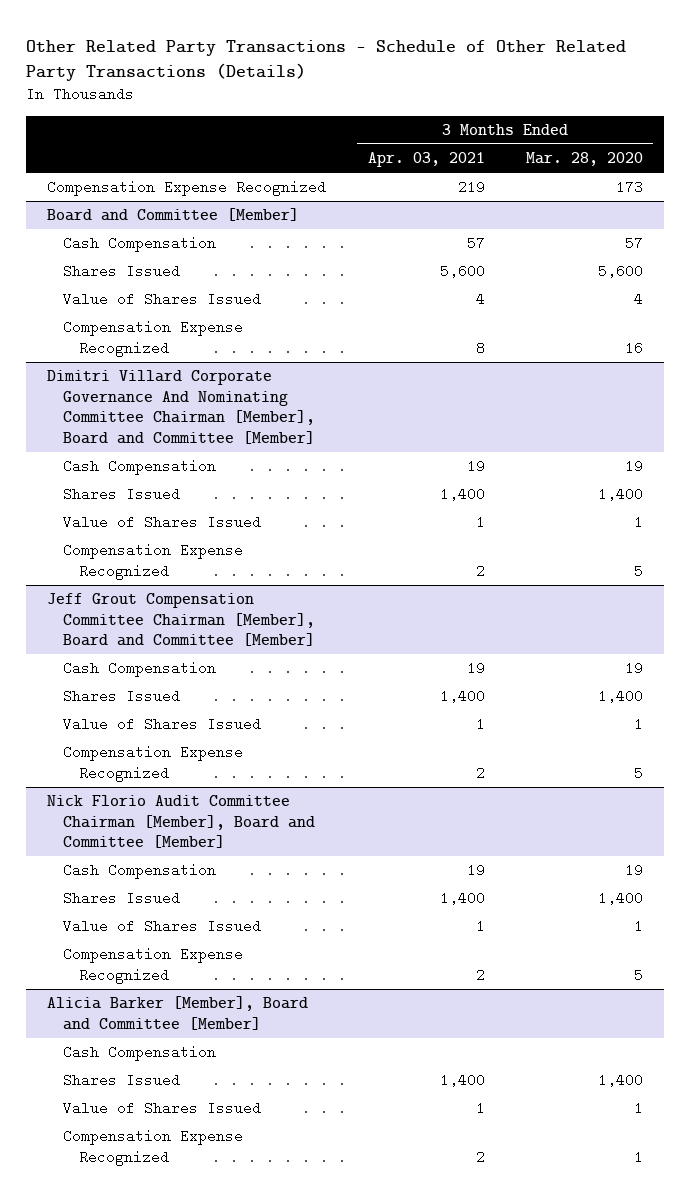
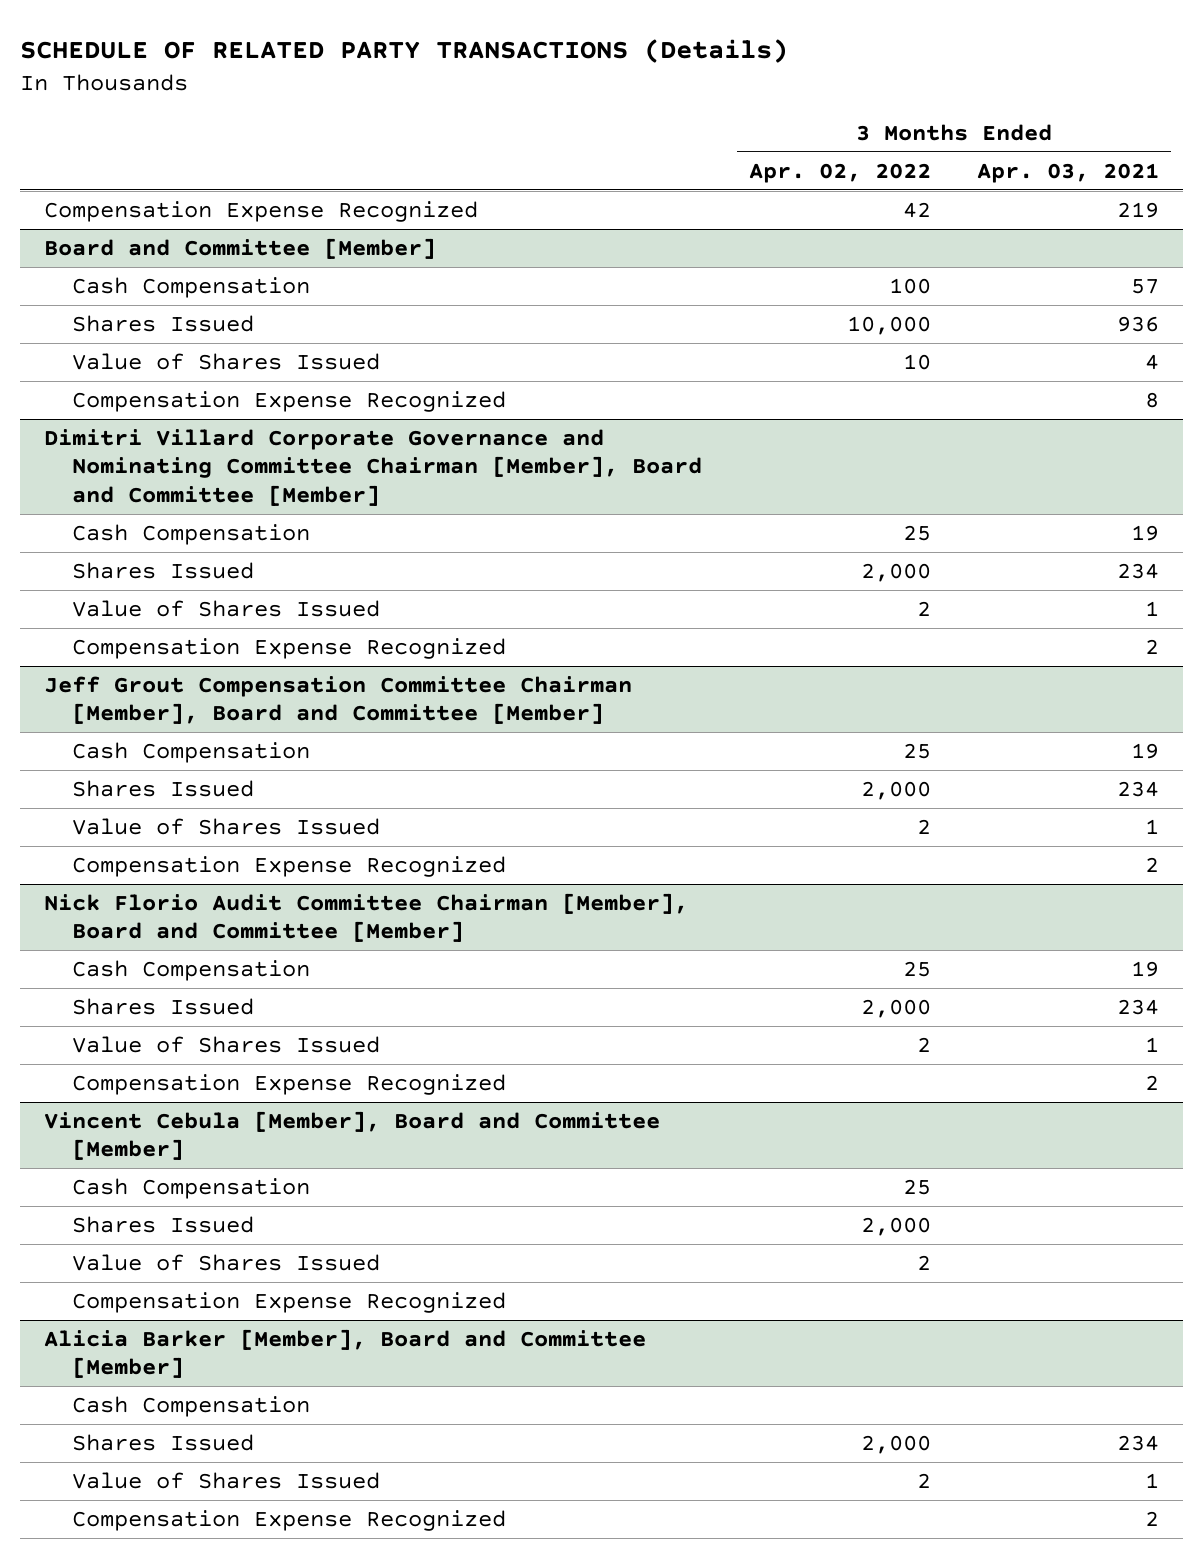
[26,39,627,82] Other Related Party Transactions - Schedule of Other Related Party Transactions (Details) -> [20,38,789,63] SCHEDULE OF RELATED PARTY TRANSACTIONS (Details)
[525,152,643,167] Mar. 28, 2020 -> none
none -> [748,162,931,183] Apr. 02, 2022
[439,264,485,279] 5,600 -> [1117,315,1160,332] 936
[47,370,315,444] Dimitri Villard Corporate Governance And Nominating Committee Chairman [Member], Board and Committee [Member] -> [43,428,703,506] Dimitri Villard Corporate Governance and Nominating Committee Chairman [Member], Board and Committee [Member]
[439,487,485,502] 1,400 -> [1117,562,1160,579] 234
[439,689,485,704] 1,400 -> [1117,780,1160,797] 234
[439,891,485,906] 1,400 -> [1117,998,1160,1015] 234
none -> [43,1110,660,1161] Vincent Cebula [Member], Board and Committee [Member]
none -> [72,1177,311,1199] Cash Compensation
none -> [72,1215,255,1233] Shares Issued
none -> [72,1253,381,1271] Value of Shares Issued
none -> [72,1291,507,1313] Compensation Expense Recognized
[439,1073,485,1088] 1,400 -> [1117,1434,1160,1451] 234

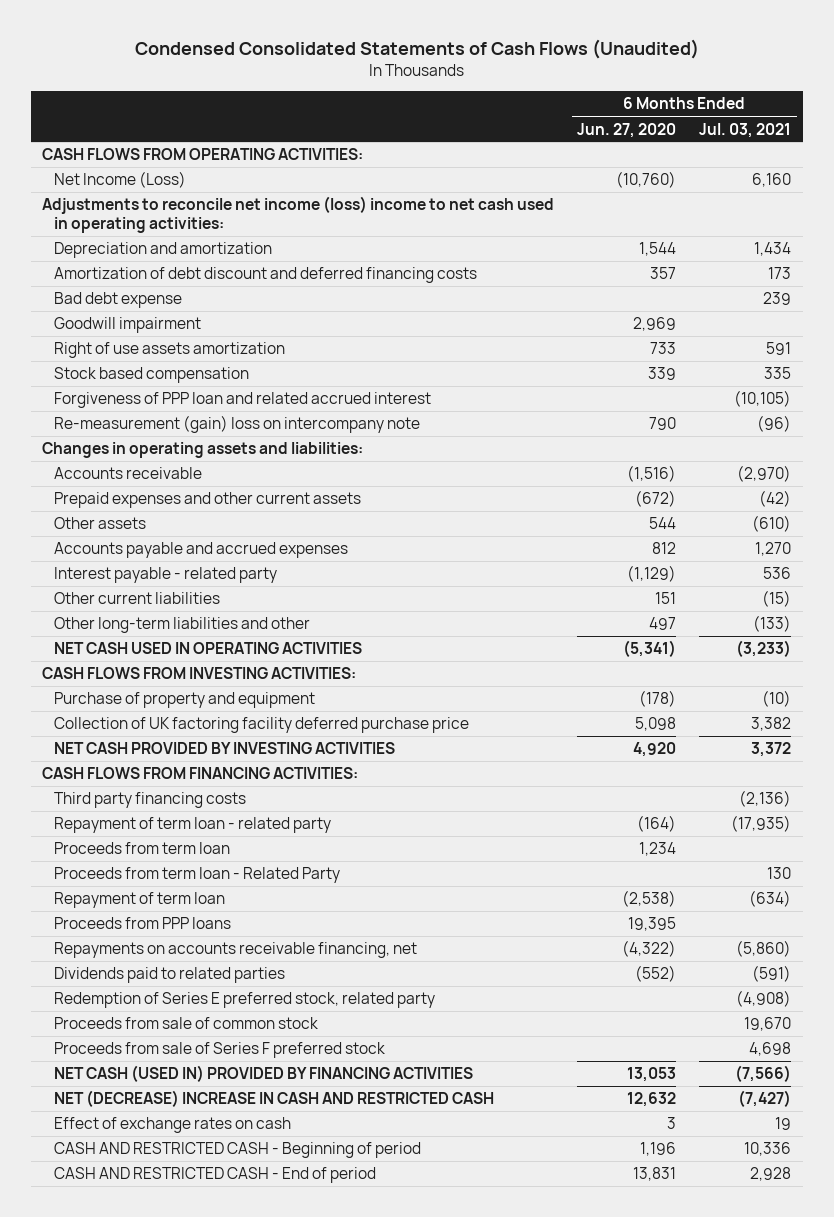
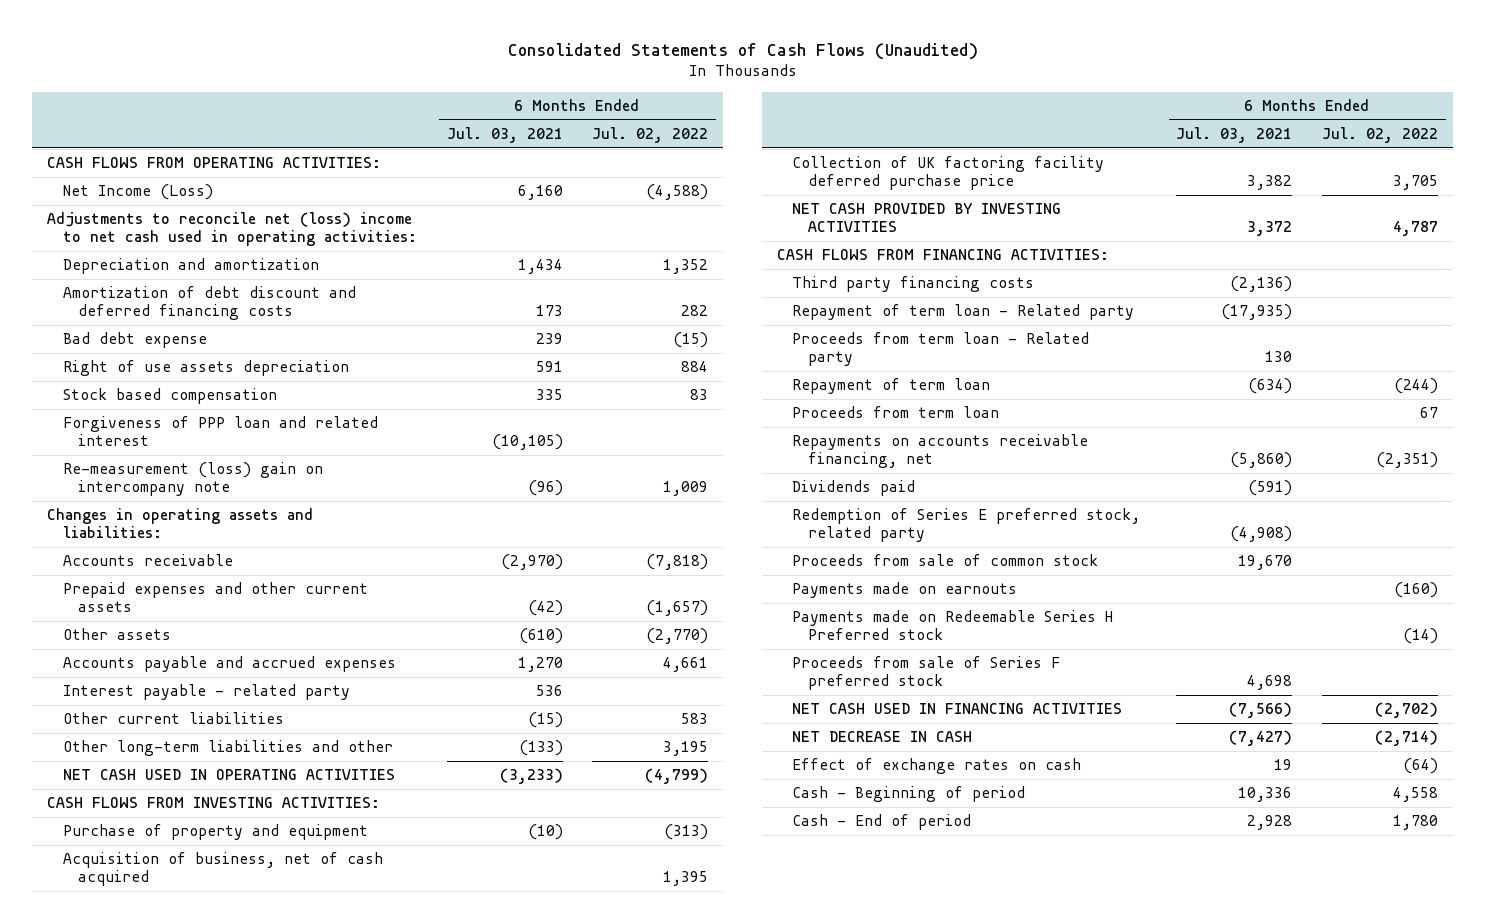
[134,38,699,59] Condensed Consolidated Statements of Cash Flows (Unaudited) -> [507,42,978,60] Consolidated Statements of Cash Flows (Unaudited)
[577,122,677,138] Jun. 27, 2020 -> none
none -> [592,127,709,144] Jul. 02, 2022
[42,196,555,233] Adjustments to reconcile net income (loss) income to net cash used in operating activities: -> [46,212,417,247] Adjustments to reconcile net (loss) income to net cash used in operating activities:
[54,317,202,334] Goodwill impairment -> none
[54,342,286,359] Right of use assets amortization -> [62,360,349,377] Right of use assets depreciation
[54,392,432,409] Forgiveness of PPP loan and related accrued interest -> [62,416,378,447] Forgiveness of PPP loan and related interest
[54,415,421,434] Re-measurement (gain) loss on intercompany note -> [62,462,323,497] Re-measurement (loss) gain on intercompany note
none -> [62,852,383,887] Acquisition of business, net of cash acquired
[54,817,332,834] Repayment of term loan - related party -> [792,304,1135,321] Repayment of term loan - Related party
[54,867,341,884] Proceeds from term loan - Related Party -> [792,332,1090,367] Proceeds from term loan - Related party
[54,917,232,930] Proceeds from PPP loans -> none
[54,842,231,855] Proceeds from term loan -> [792,406,1000,419] Proceeds from term loan
[54,967,286,984] Dividends paid to related parties -> [792,480,916,497] Dividends paid
none -> [792,582,1018,599] Payments made on earnouts
none -> [792,610,1114,641] Payments made on Redeemable Series H Preferred stock
[54,1065,474,1083] NET CASH (USED IN) PROVIDED BY FINANCING ACTIVITIES -> [792,703,1123,715] NET CASH USED IN FINANCING ACTIVITIES
[54,1090,495,1108] NET (DECREASE) INCREASE IN CASH AND RESTRICTED CASH -> [792,731,973,743] NET DECREASE IN CASH
[54,1142,422,1159] CASH AND RESTRICTED CASH - Beginning of period -> [792,786,1026,803] Cash - Beginning of period
[54,1167,377,1184] CASH AND RESTRICTED CASH - End of period -> [792,814,972,831] Cash - End of period

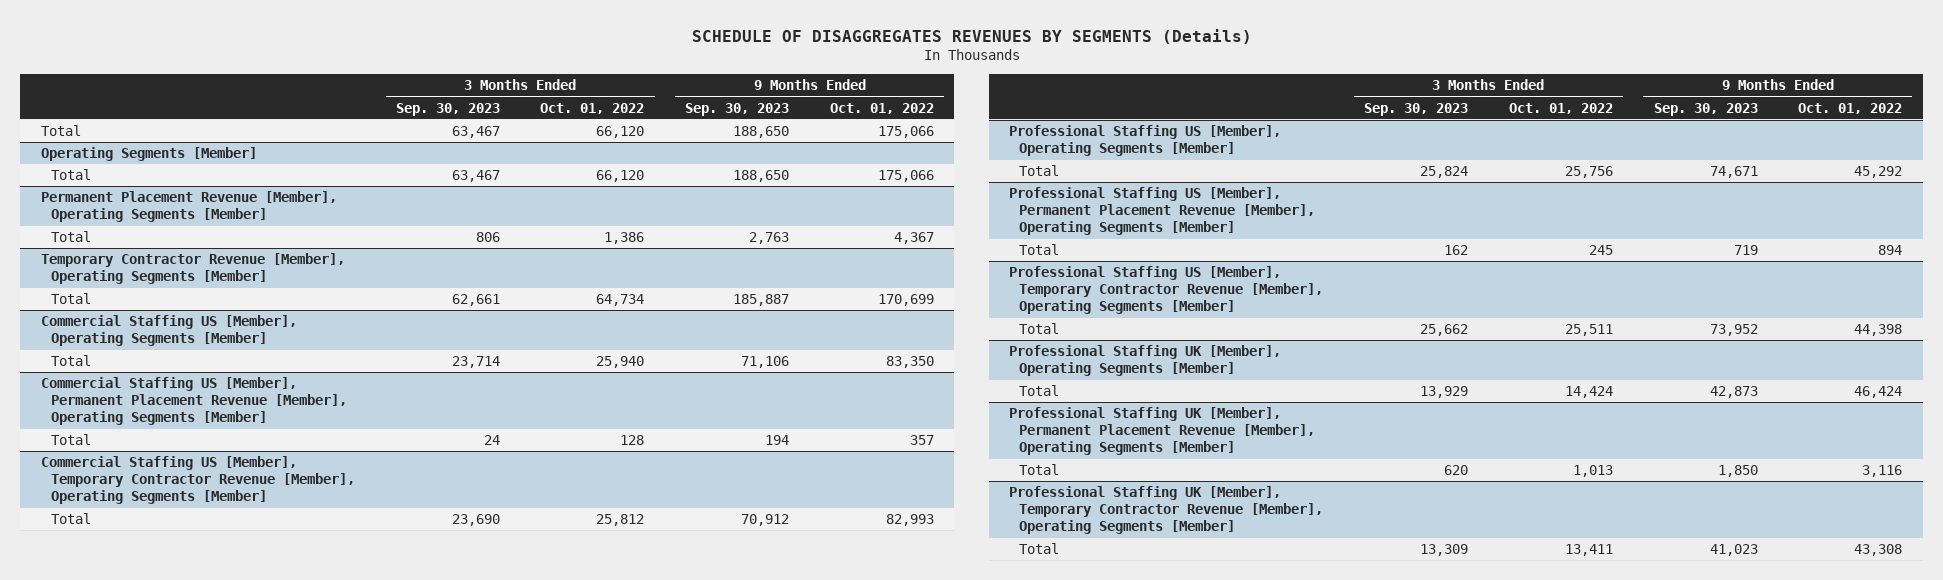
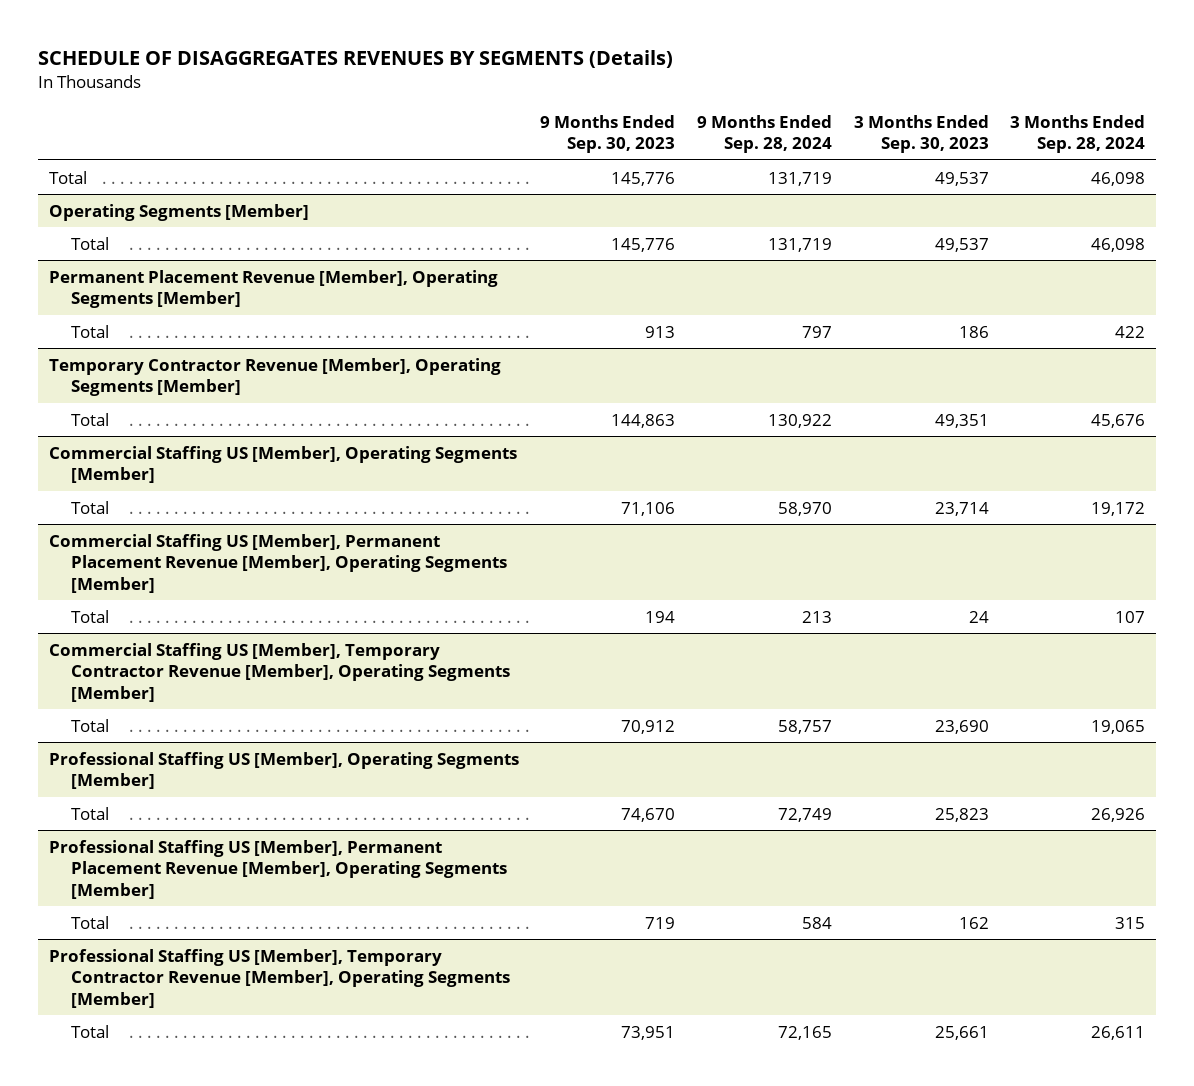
[540,102,645,114] Oct. 01, 2022 -> none
[829,102,934,114] Oct. 01, 2022 -> none
none -> [696,114,832,154] 9 Months Ended Sep. 28, 2024
none -> [1010,114,1146,154] 3 Months Ended Sep. 28, 2024
[451,126,500,139] 63,467 -> [934,171,989,186] 49,537
[733,126,790,139] 188,650 -> [611,171,676,186] 145,776
[451,170,500,183] 63,467 -> [934,237,989,252] 49,537
[733,170,790,183] 188,650 -> [611,237,676,252] 145,776
[475,232,500,243] 806 -> [958,325,989,338] 186
[749,232,790,245] 2,763 -> [645,325,676,338] 913
[451,294,500,307] 62,661 -> [934,413,989,428] 49,351
[733,294,790,307] 185,887 -> [611,413,676,428] 144,863
[1420,166,1469,179] 25,824 -> [934,807,989,822] 25,823
[1709,166,1758,179] 74,671 -> [621,807,676,822] 74,670
[1009,345,1282,377] Professional Staffing UK [Member], Operating Segments [Member] -> none
[1019,385,1060,397] Total -> none
[1009,407,1316,456] Professional Staffing UK [Member], Permanent Placement Revenue [Member], Operating Segments [Member] -> none
[1019,464,1060,476] Total -> none
[1009,486,1324,535] Professional Staffing UK [Member], Temporary Contractor Revenue [Member], Operating Segments [Member] -> none
[1019,543,1060,555] Total -> none
[1420,324,1469,337] 25,662 -> [934,1025,989,1040] 25,661
[1709,324,1758,337] 73,952 -> [621,1025,676,1040] 73,951

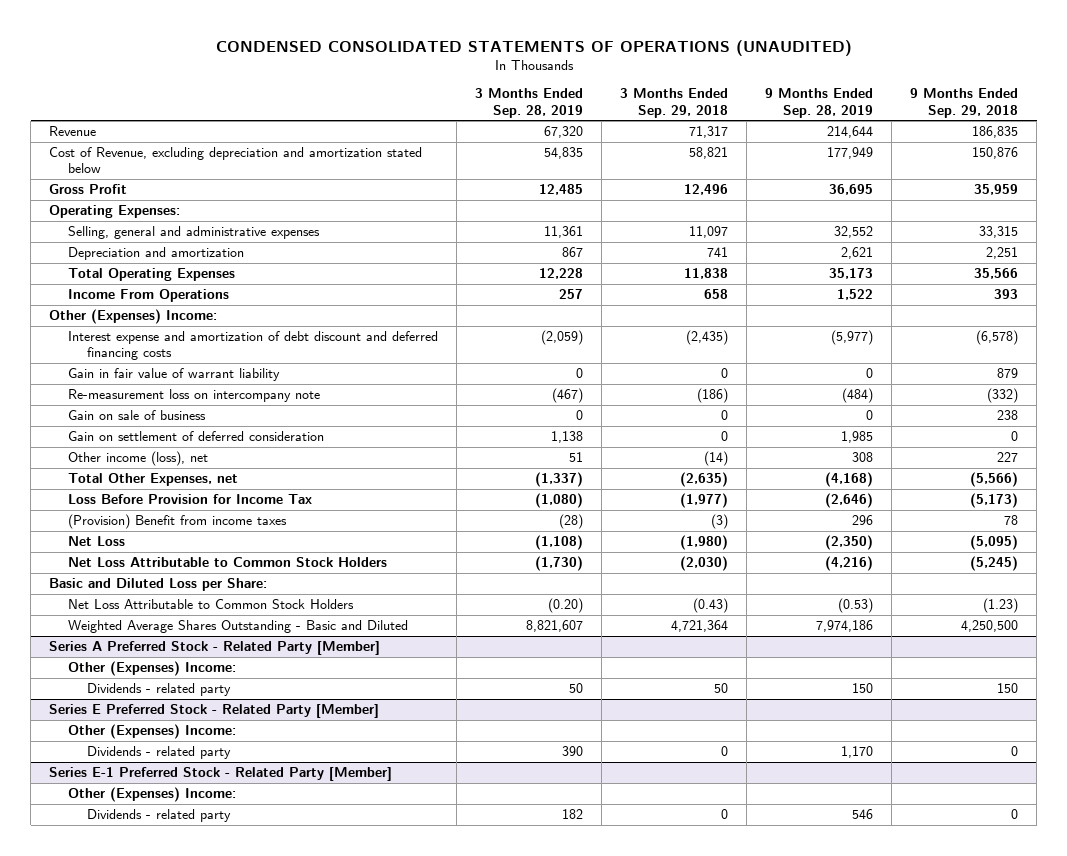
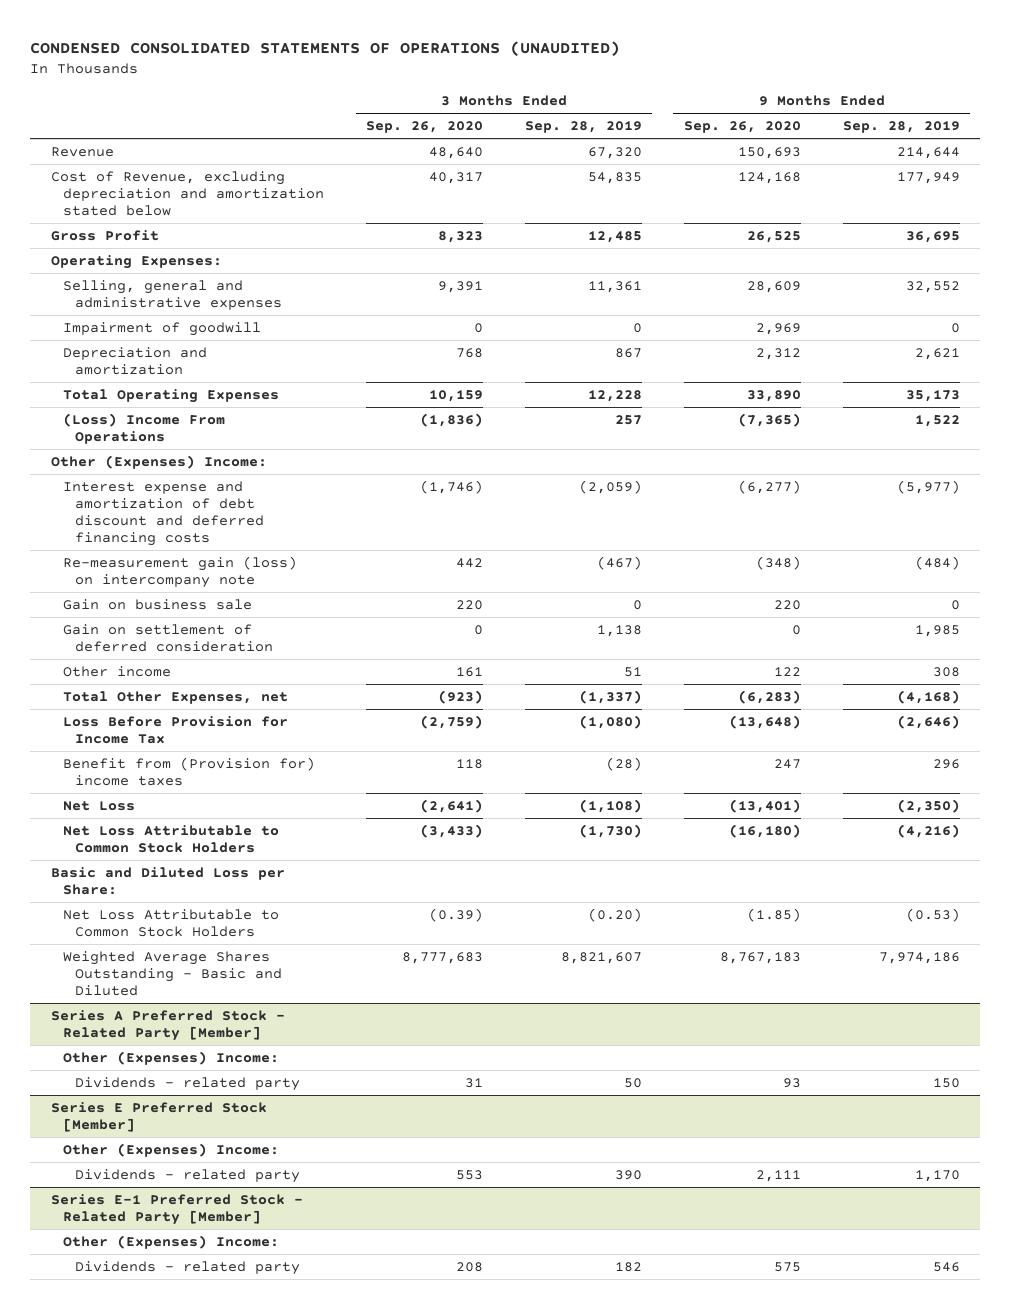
[620,88,729,118] 3 Months Ended Sep. 29, 2018 -> none
[910,88,1019,118] 9 Months Ended Sep. 29, 2018 -> none
none -> [366,120,484,133] Sep. 26, 2020
none -> [683,120,801,133] Sep. 26, 2020
none -> [63,321,262,336] Impairment of goodwill
[68,289,230,303] Income From Operations -> [63,412,226,444] (Loss) Income From Operations
[68,368,281,382] Gain in fair value of warrant liability -> none
[68,389,321,403] Re-measurement loss on intercompany note -> [63,555,298,588] Re-measurement gain (loss) on intercompany note
[68,410,207,421] Gain on sale of business -> [63,598,253,610] Gain on business sale
[68,451,209,467] Other income (loss), net -> [63,665,172,677] Other income
[68,514,288,530] (Provision) Benefit from income taxes -> [63,756,316,786] Benefit from (Provision for) income taxes
[49,704,380,719] Series E Preferred Stock - Related Party [Member] -> [51,1101,268,1132] Series E Preferred Stock [Member]

